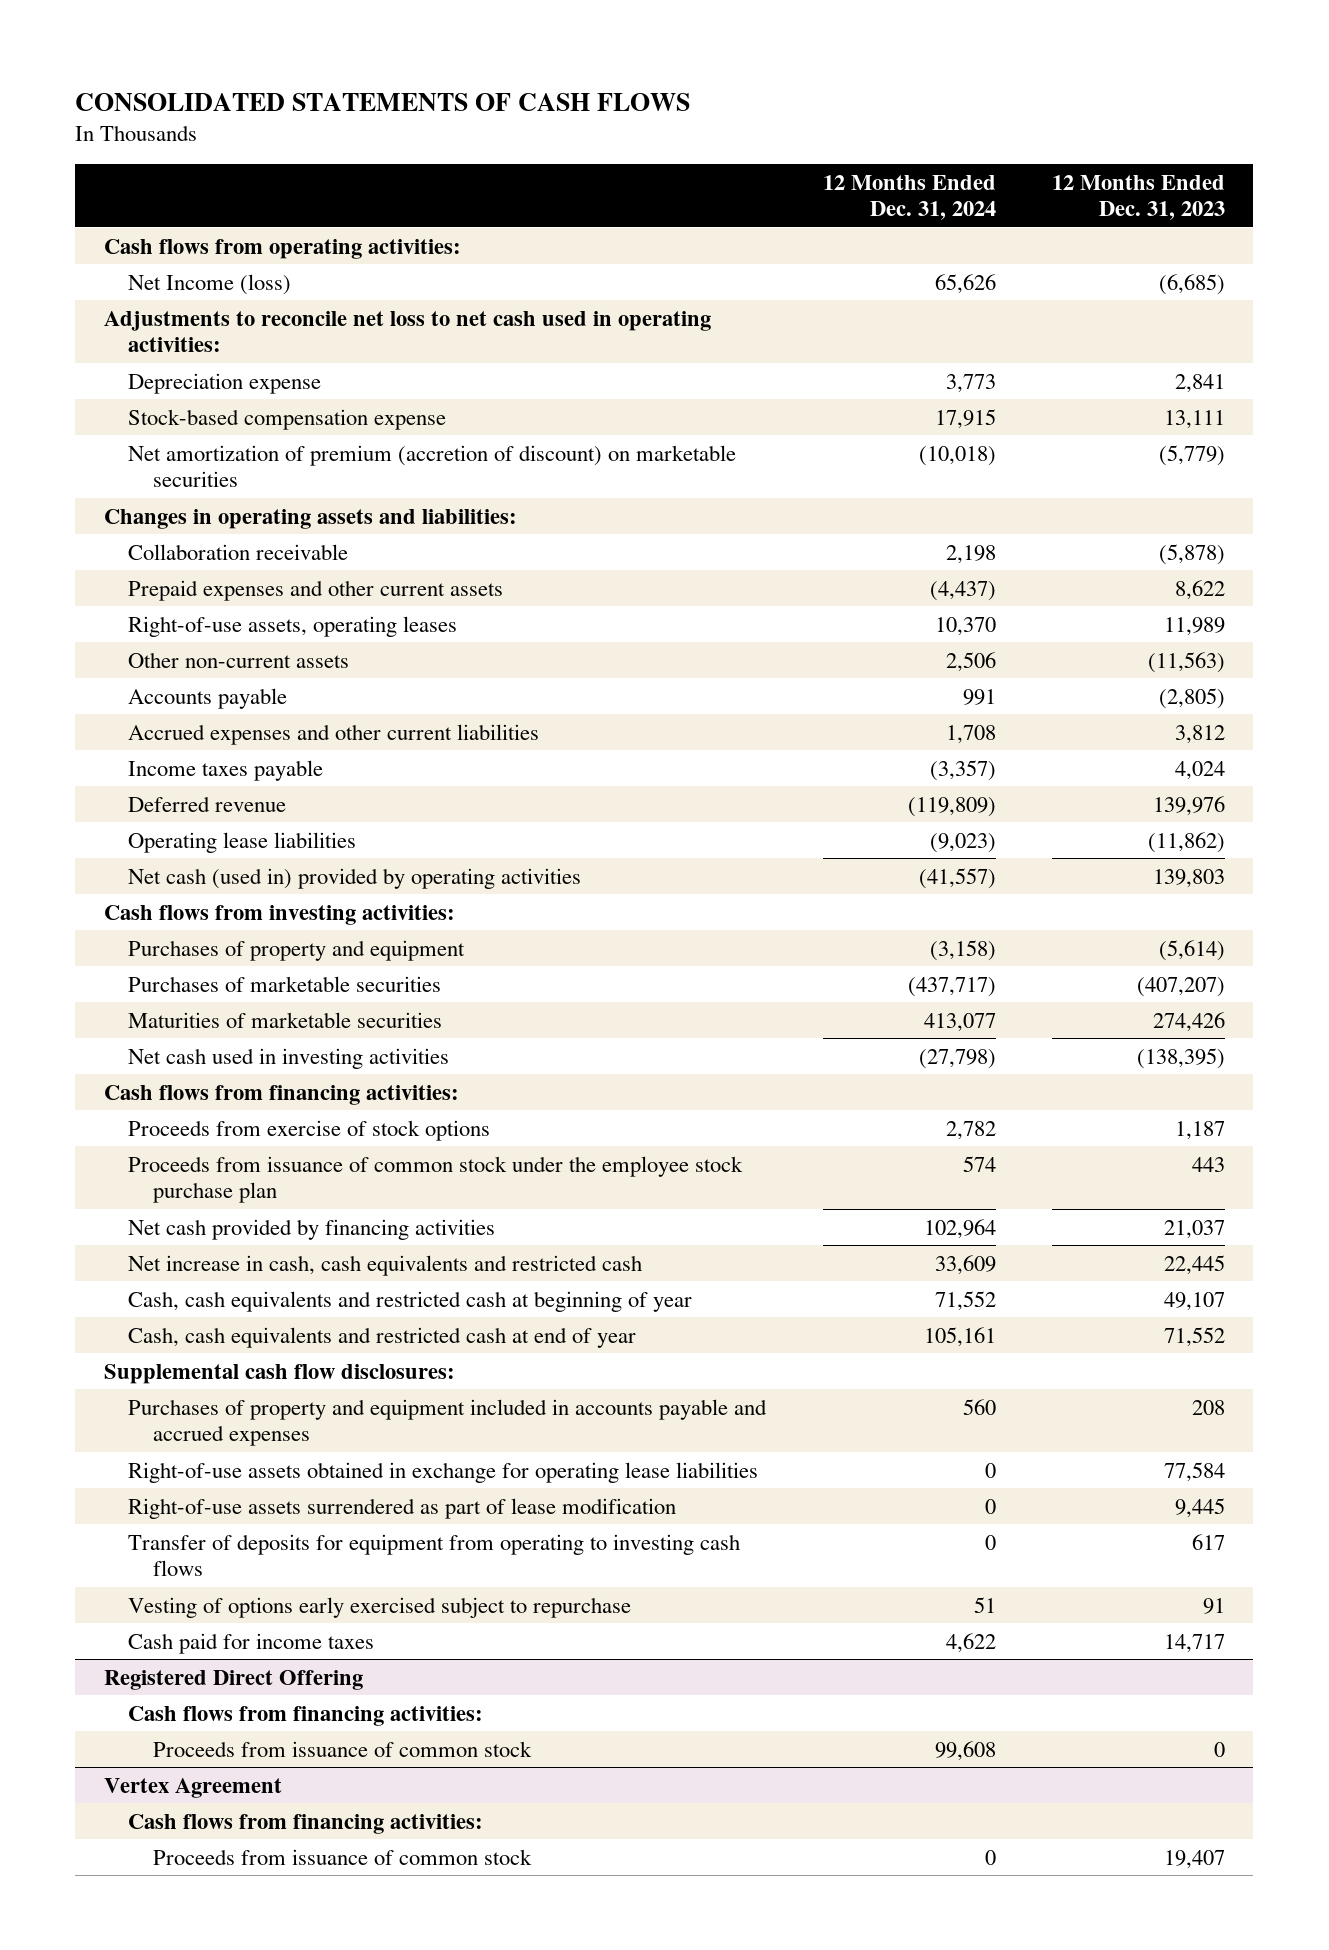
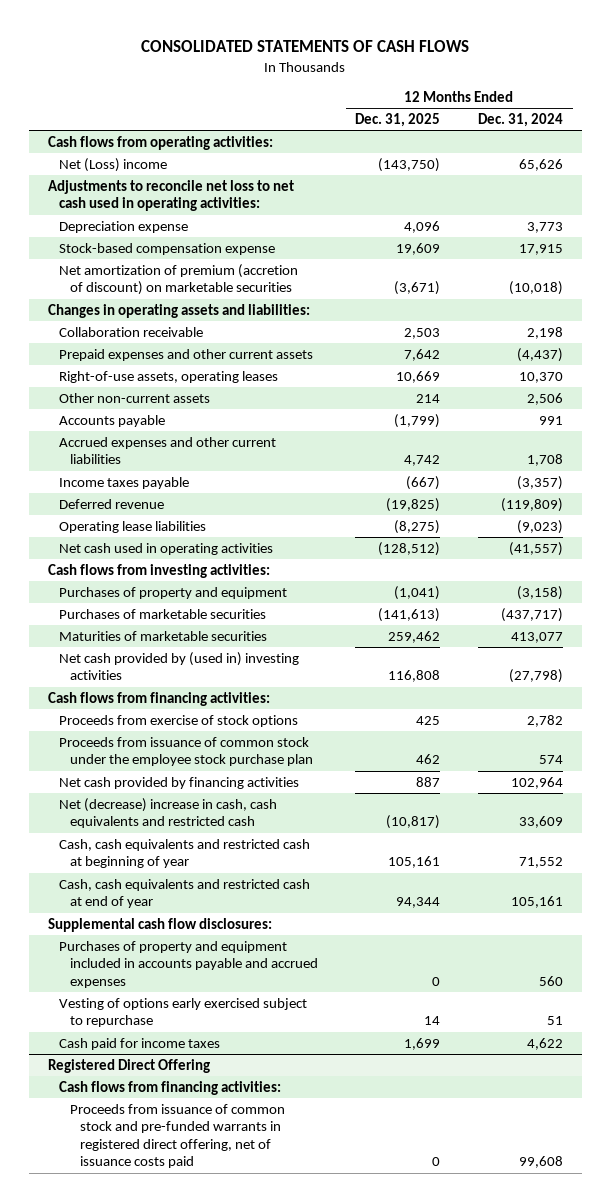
[1052,174,1226,221] 12 Months Ended Dec. 31, 2023 -> none
none -> [355,113,441,128] Dec. 31, 2025
[128,273,292,295] Net Income (loss) -> [58,157,167,172] Net (Loss) income
[128,867,582,889] Net cash (used in) provided by operating activities -> [58,542,273,555] Net cash used in operating activities
[128,1047,450,1069] Net cash used in investing activities -> [58,651,299,681] Net cash provided by (used in) investing activities
[128,1254,643,1276] Net increase in cash, cash equivalents and restricted cash -> [58,797,277,829] Net (decrease) increase in cash, cash equivalents and restricted cash
[128,1461,759,1483] Right-of-use assets obtained in exchange for operating lease liabilities -> none
[128,1497,677,1519] Right-of-use assets surrendered as part of lease modification -> none
[128,1533,741,1577] Transfer of deposits for equipment from operating to investing cash flows -> none
[103,1777,282,1798] Vertex Agreement -> none
[128,1813,484,1834] Cash flows from financing activities: -> none
[153,1848,533,1865] Proceeds from issuance of common stock -> none
[153,1740,533,1757] Proceeds from issuance of common stock -> [69,1103,285,1169] Proceeds from issuance of common stock and pre-funded warrants in registered direct offering, net of issuance costs paid

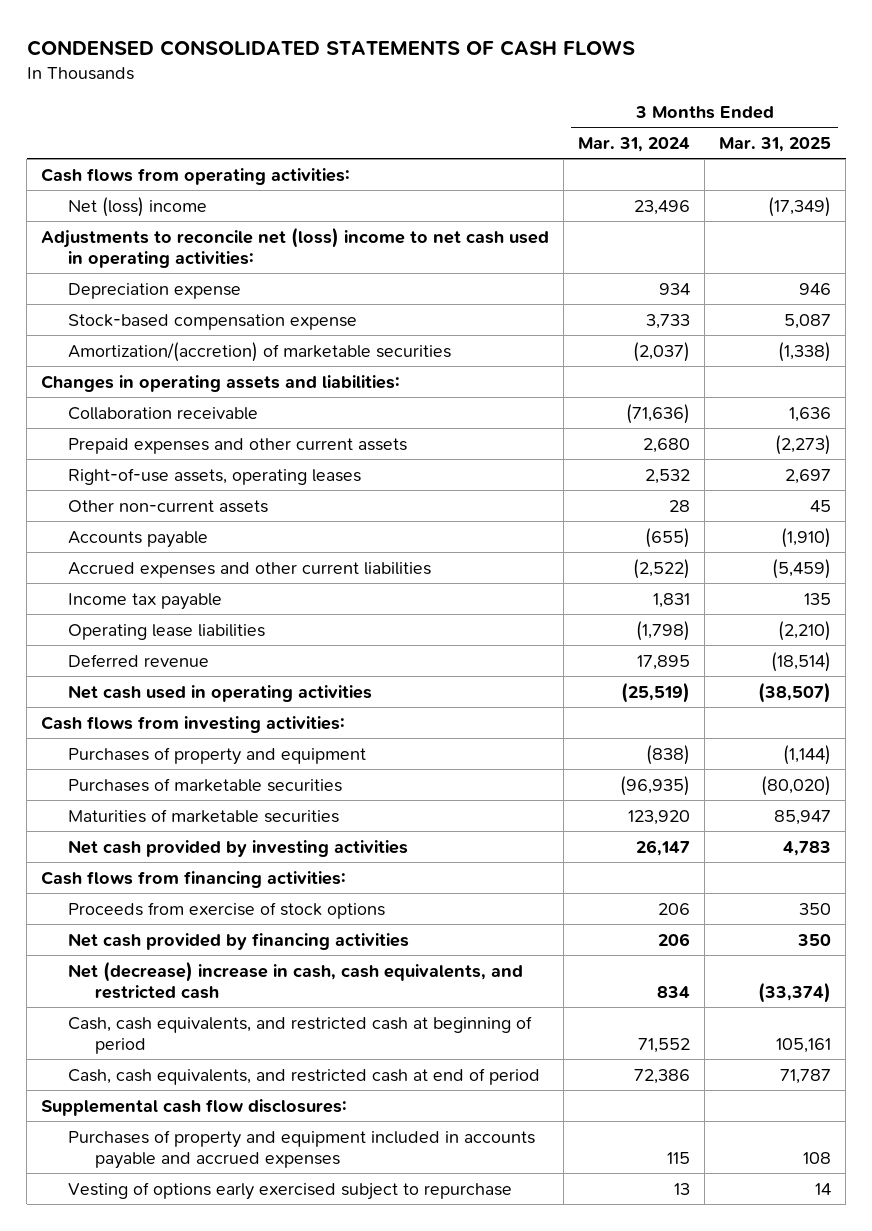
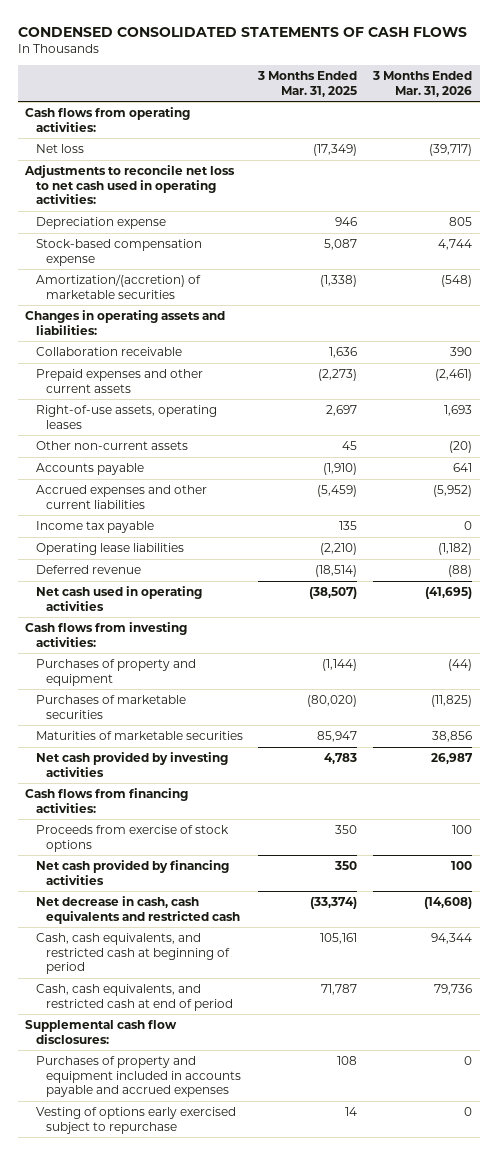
[578,136,691,152] Mar. 31, 2024 -> none
none -> [372,71,473,97] 3 Months Ended Mar. 31, 2026
[68,196,208,217] Net (loss) income -> [35,144,84,154] Net loss
[41,226,550,268] Adjustments to reconcile net (loss) income to net cash used in operating activities: -> [24,165,236,205] Adjustments to reconcile net loss to net cash used in operating activities:
[68,960,524,999] Net (decrease) increase in cash, cash equivalents, and restricted cash -> [35,896,240,924] Net decrease in cash, cash equivalents and restricted cash

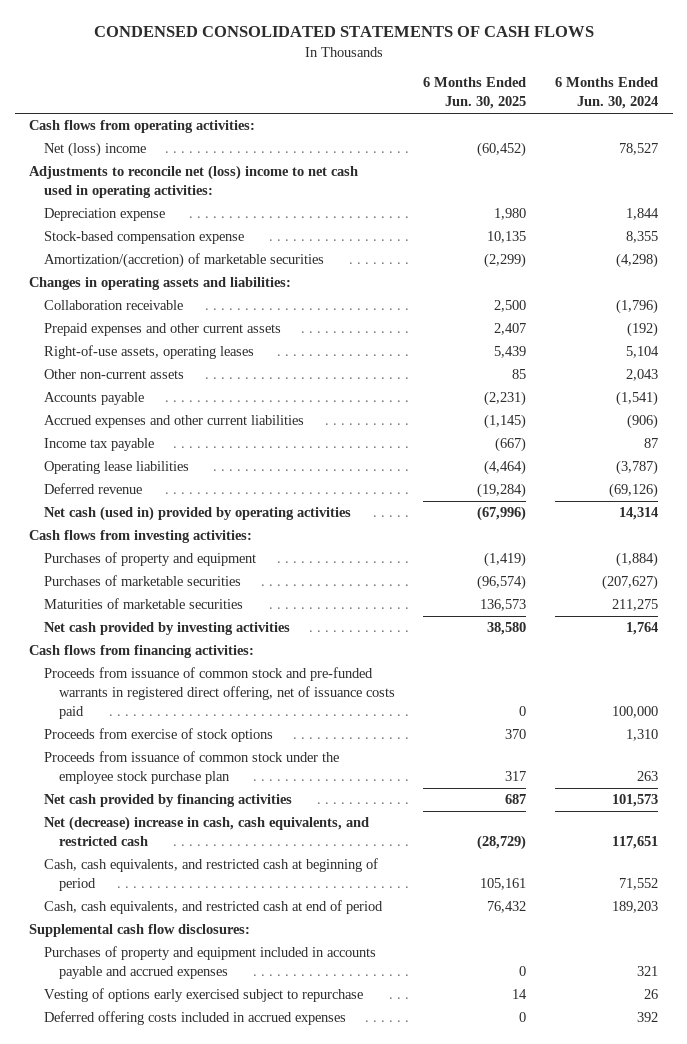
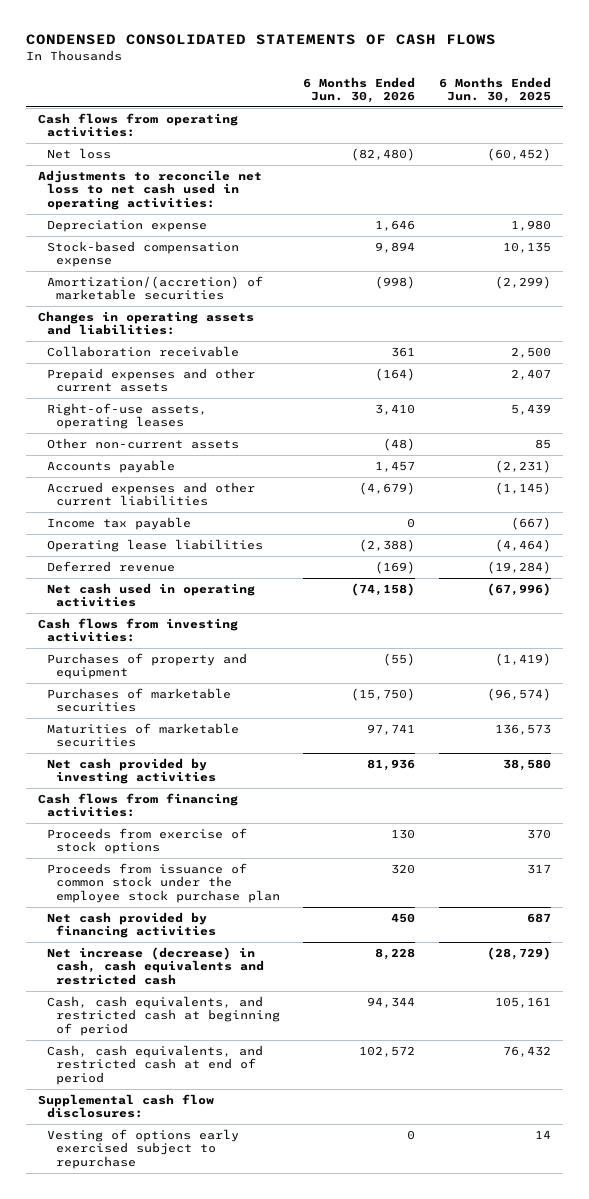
[555,77,659,110] 6 Months Ended Jun. 30, 2024 -> none
none -> [303,76,416,104] 6 Months Ended Jun. 30, 2026
[43,142,146,158] Net (loss) income -> [46,147,111,159] Net loss
[29,165,359,199] Adjustments to reconcile net (loss) income to net cash used in operating activities: -> [38,169,263,210] Adjustments to reconcile net loss to net cash used in operating activities:
[43,506,351,522] Net cash (used in) provided by operating activities -> [46,582,255,608] Net cash used in operating activities
[43,667,395,719] Proceeds from issuance of common stock and pre-funded warrants in registered direct offering, net of issuance costs paid -> none
[43,816,369,847] Net (decrease) increase in cash, cash equivalents, and restricted cash -> [46,946,264,985] Net increase (decrease) in cash, cash equivalents and restricted cash
[43,946,376,980] Purchases of property and equipment included in accounts payable and accrued expenses -> none
[43,1011,346,1026] Deferred offering costs included in accrued expenses -> none

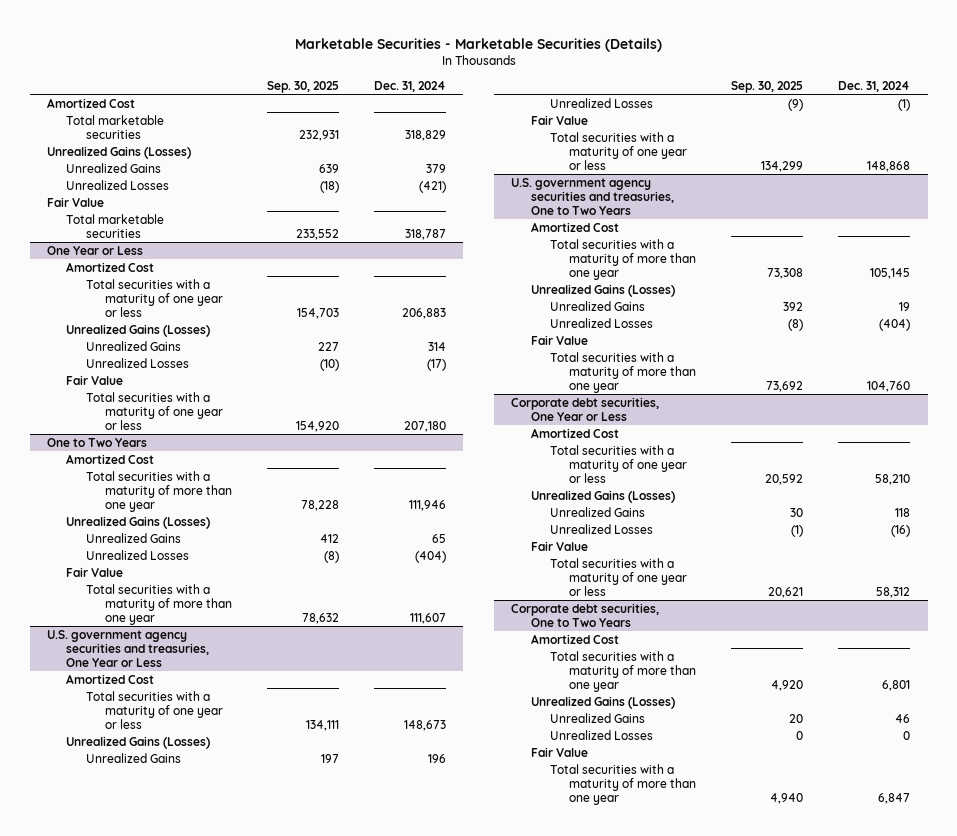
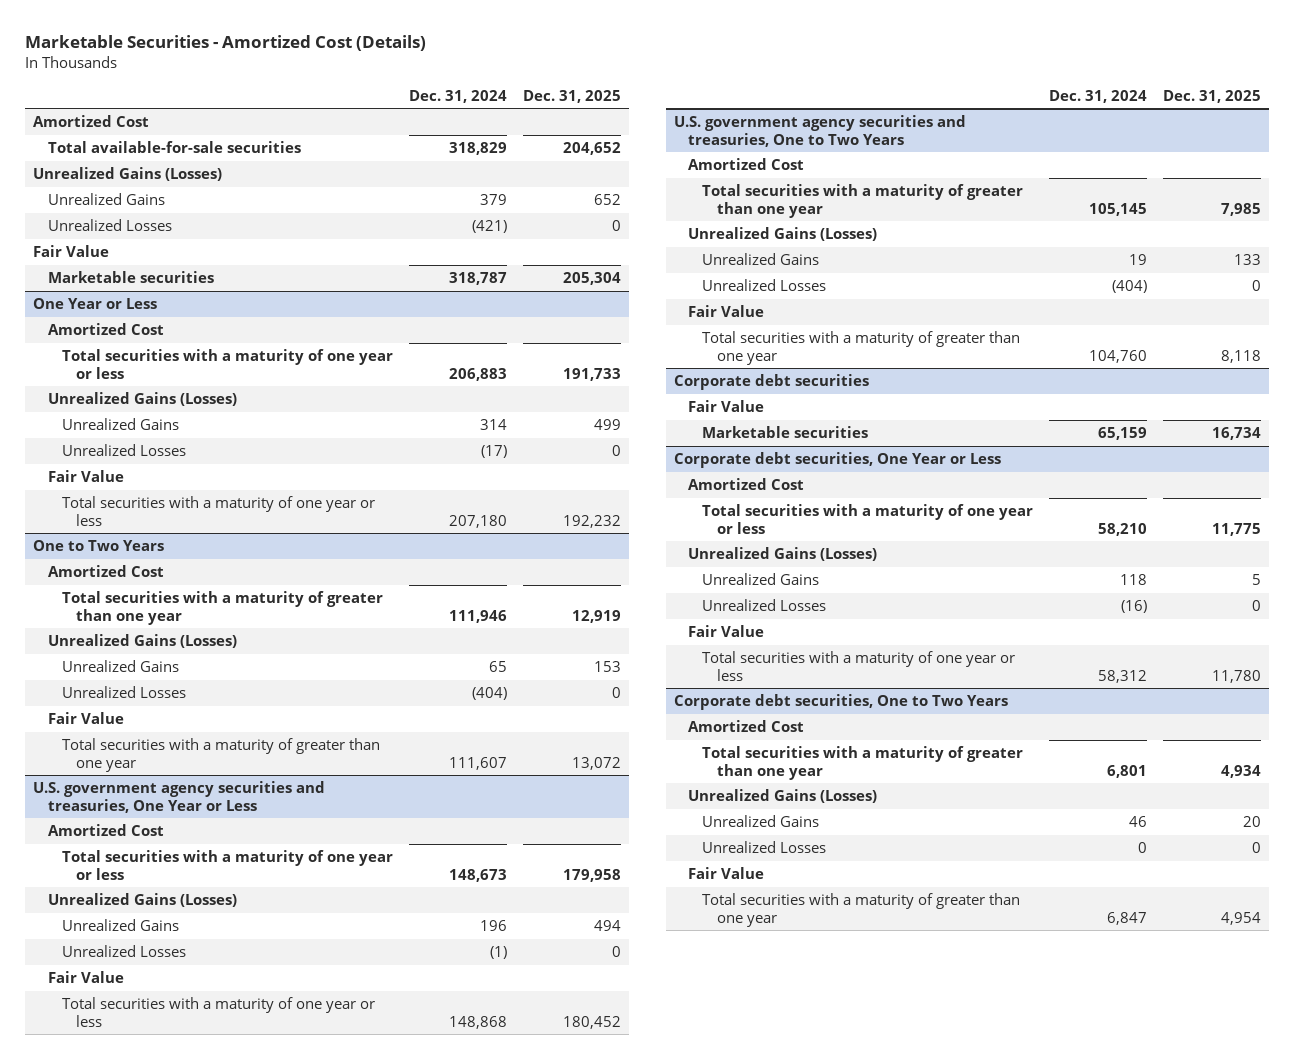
[294,37,662,52] Marketable Securities - Marketable Securities (Details) -> [25,34,427,51] Marketable Securities - Amortized Cost (Details)
[266,81,339,94] Sep. 30, 2025 -> none
none -> [522,89,621,103] Dec. 31, 2025
[66,114,165,139] Total marketable securities -> [47,141,301,154] Total available-for-sale securities
[66,213,165,238] Total marketable securities -> [47,271,214,284] Marketable securities
[85,470,233,513] Total securities with a maturity of more than one year -> [61,591,383,625] Total securities with a maturity of greater than one year
[85,583,233,626] Total securities with a maturity of more than one year -> [61,738,380,772] Total securities with a maturity of greater than one year
[549,238,697,281] Total securities with a maturity of more than one year -> [702,184,1024,218] Total securities with a maturity of greater than one year
[549,351,697,394] Total securities with a maturity of more than one year -> [702,331,1021,365] Total securities with a maturity of greater than one year
none -> [673,374,869,391] Corporate debt securities
none -> [687,400,764,413] Fair Value
none -> [702,426,869,439] Marketable securities
[549,650,697,693] Total securities with a maturity of more than one year -> [702,746,1024,780] Total securities with a maturity of greater than one year
[549,763,697,806] Total securities with a maturity of more than one year -> [702,893,1021,927] Total securities with a maturity of greater than one year

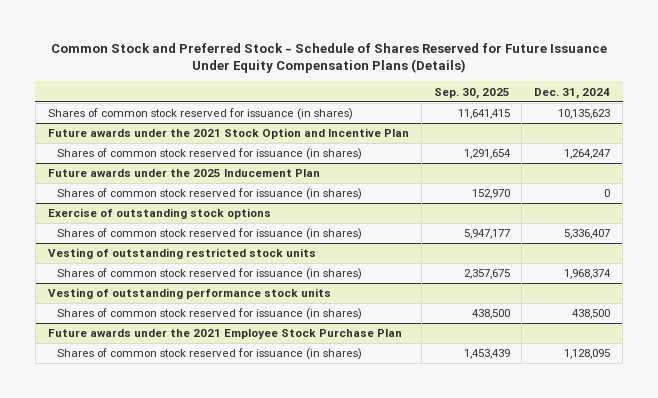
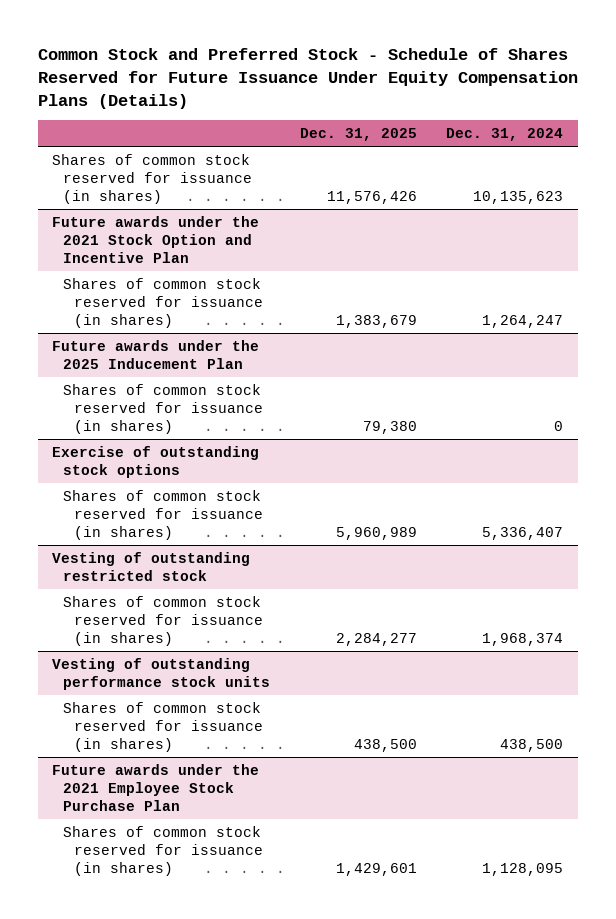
[433,87,510,99] Sep. 30, 2025 -> none
none -> [299,128,417,142] Dec. 31, 2025
[47,248,316,260] Vesting of outstanding restricted stock units -> [52,551,251,581] Vesting of outstanding restricted stock

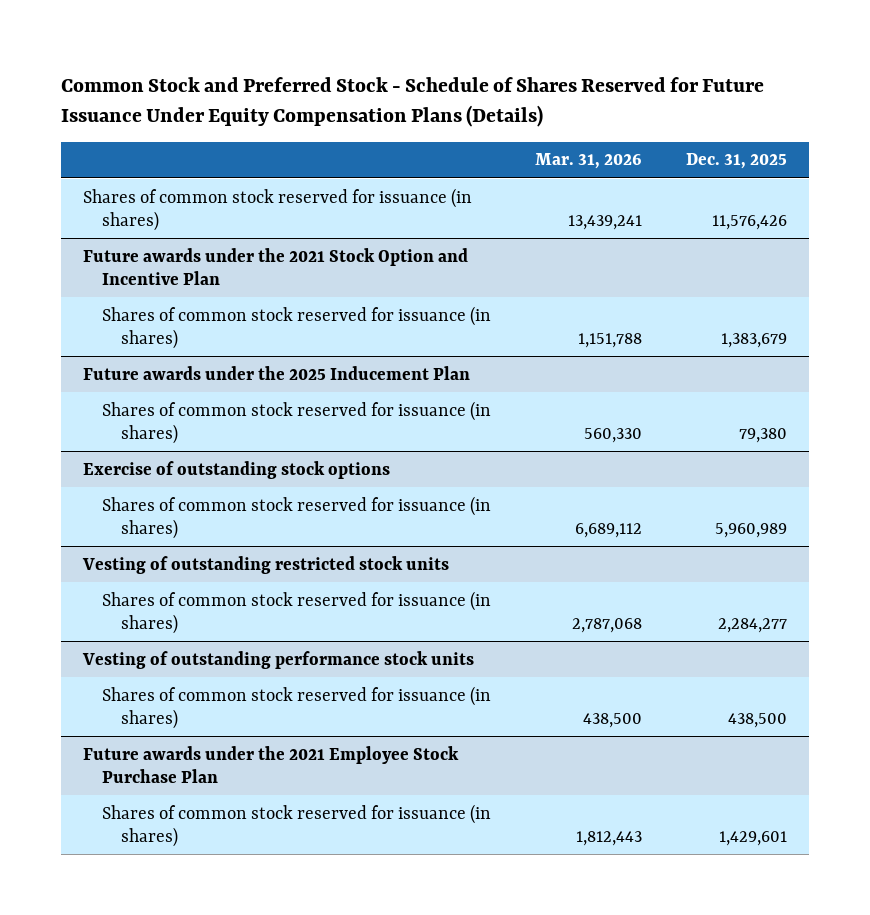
[446,128,564,142] Dec. 31, 2024 -> none
none -> [534,153,642,170] Mar. 31, 2026
[52,551,251,581] Vesting of outstanding restricted stock -> [82,555,450,574] Vesting of outstanding restricted stock units

